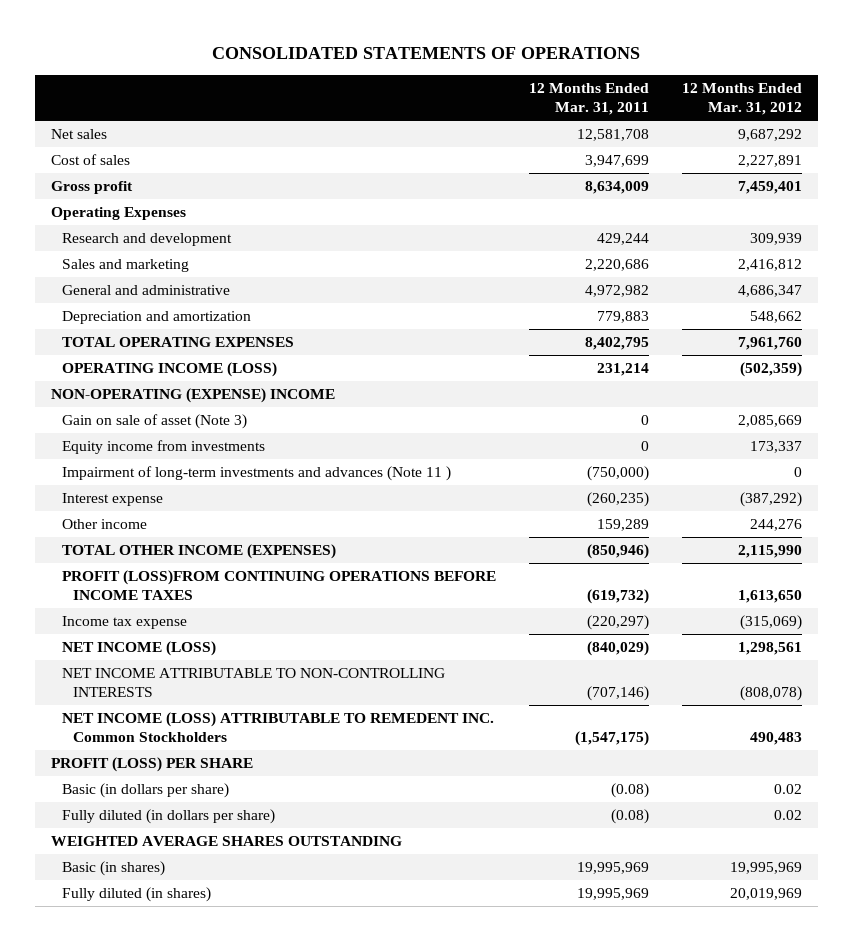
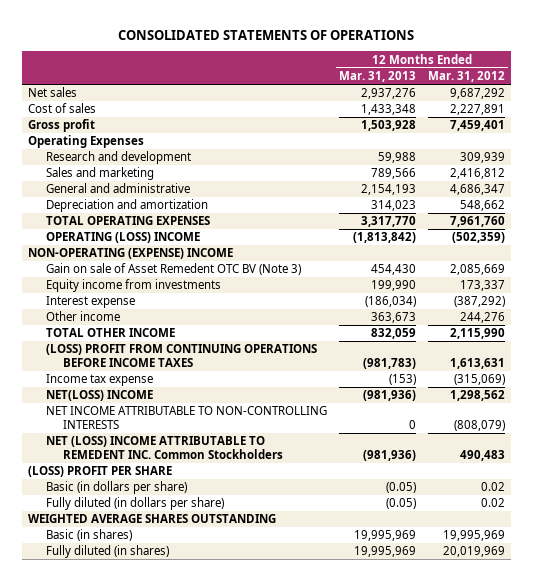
[528,83,649,116] 12 Months Ended Mar. 31, 2011 -> none
none -> [338,71,416,83] Mar. 31, 2013
[62,362,278,378] OPERATING INCOME (LOSS) -> [45,232,200,244] OPERATING (LOSS) INCOME
[62,414,248,430] Gain on sale of asset (Note 3) -> [45,263,301,276] Gain on sale of Asset Remedent OTC BV (Note 3)
[62,466,452,482] Impairment of long-term investments and advances (Note 11 ) -> none
[62,544,337,560] TOTAL OTHER INCOME (EXPENSES) -> [45,328,175,338] TOTAL OTHER INCOME
[62,570,497,601] PROFIT (LOSS)FROM CONTINUING OPERATIONS BEFORE INCOME TAXES -> [45,344,317,367] (LOSS) PROFIT FROM CONTINUING OPERATIONS BEFORE INCOME TAXES
[737,590,802,604] 1,613,650 -> [449,357,505,369] 1,613,631
[62,641,217,657] NET INCOME (LOSS) -> [45,390,153,402] NET(LOSS) INCOME
[737,642,802,656] 1,298,561 -> [449,390,505,402] 1,298,562
[739,686,802,702] (808,078) -> [453,419,505,431] (808,079)
[62,712,495,743] NET INCOME (LOSS) ATTRIBUTABLE TO REMEDENT INC. Common Stockholders -> [45,436,284,459] NET (LOSS) INCOME ATTRIBUTABLE TO REMEDENT INC. Common Stockholders
[51,757,254,773] PROFIT (LOSS) PER SHARE -> [27,466,172,478] (LOSS) PROFIT PER SHARE

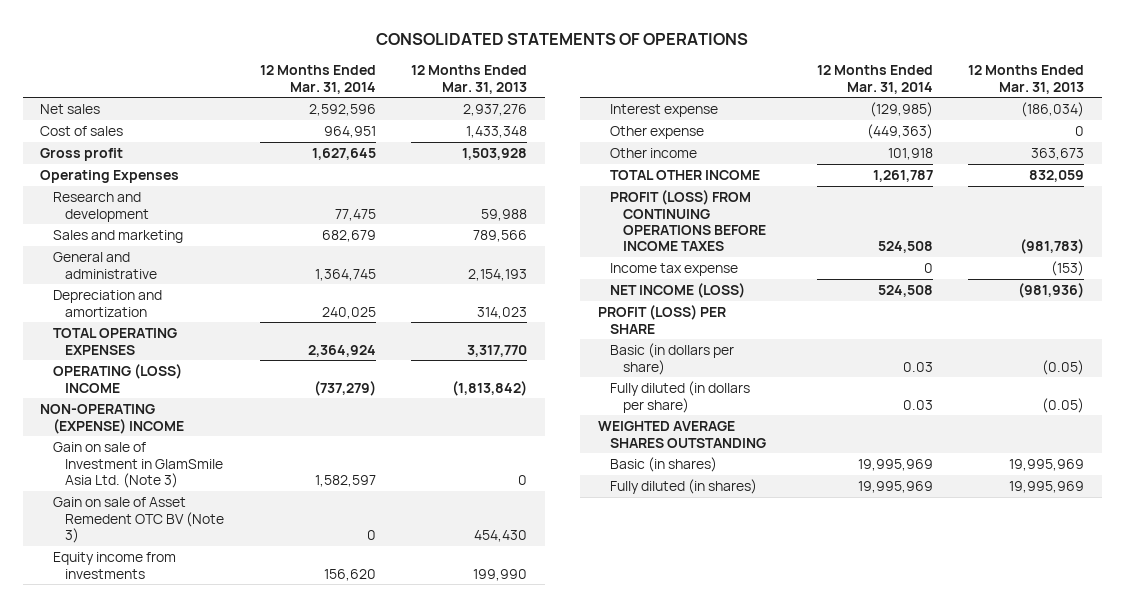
[427,71,505,83] Mar. 31, 2012 -> none
none -> [259,65,376,94] 12 Months Ended Mar. 31, 2014
none -> [52,442,224,489] Gain on sale of Investment in GlamSmile Asia Ltd. (Note 3)
none -> [610,126,705,140] Other expense
[45,344,317,367] (LOSS) PROFIT FROM CONTINUING OPERATIONS BEFORE INCOME TAXES -> [610,190,766,252] PROFIT (LOSS) FROM CONTINUING OPERATIONS BEFORE INCOME TAXES
[45,406,327,429] NET INCOME ATTRIBUTABLE TO NON-CONTROLLING INTERESTS -> none
[45,436,284,459] NET (LOSS) INCOME ATTRIBUTABLE TO REMEDENT INC. Common Stockholders -> none
[45,390,153,402] NET(LOSS) INCOME -> [610,283,746,299] NET INCOME (LOSS)
[27,466,172,478] (LOSS) PROFIT PER SHARE -> [597,305,726,334] PROFIT (LOSS) PER SHARE

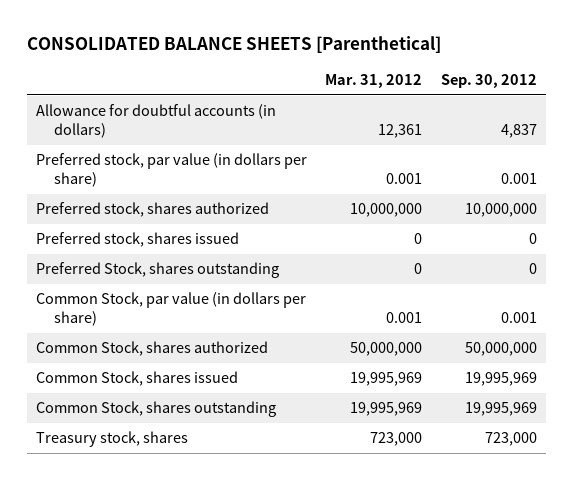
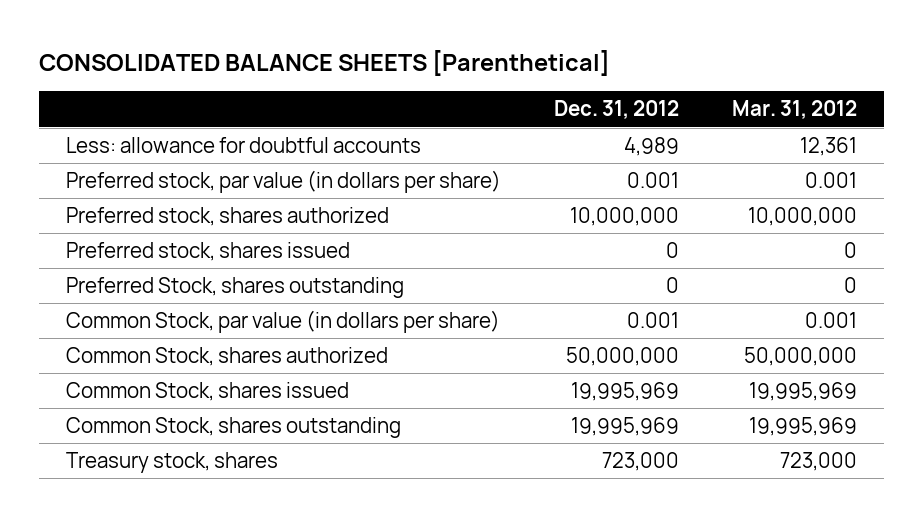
[440,74,537,89] Sep. 30, 2012 -> none
none -> [554,100,680,120] Dec. 31, 2012
[36,104,277,138] Allowance for doubtful accounts (in dollars) -> [66,137,422,154] Less: allowance for doubtful accounts

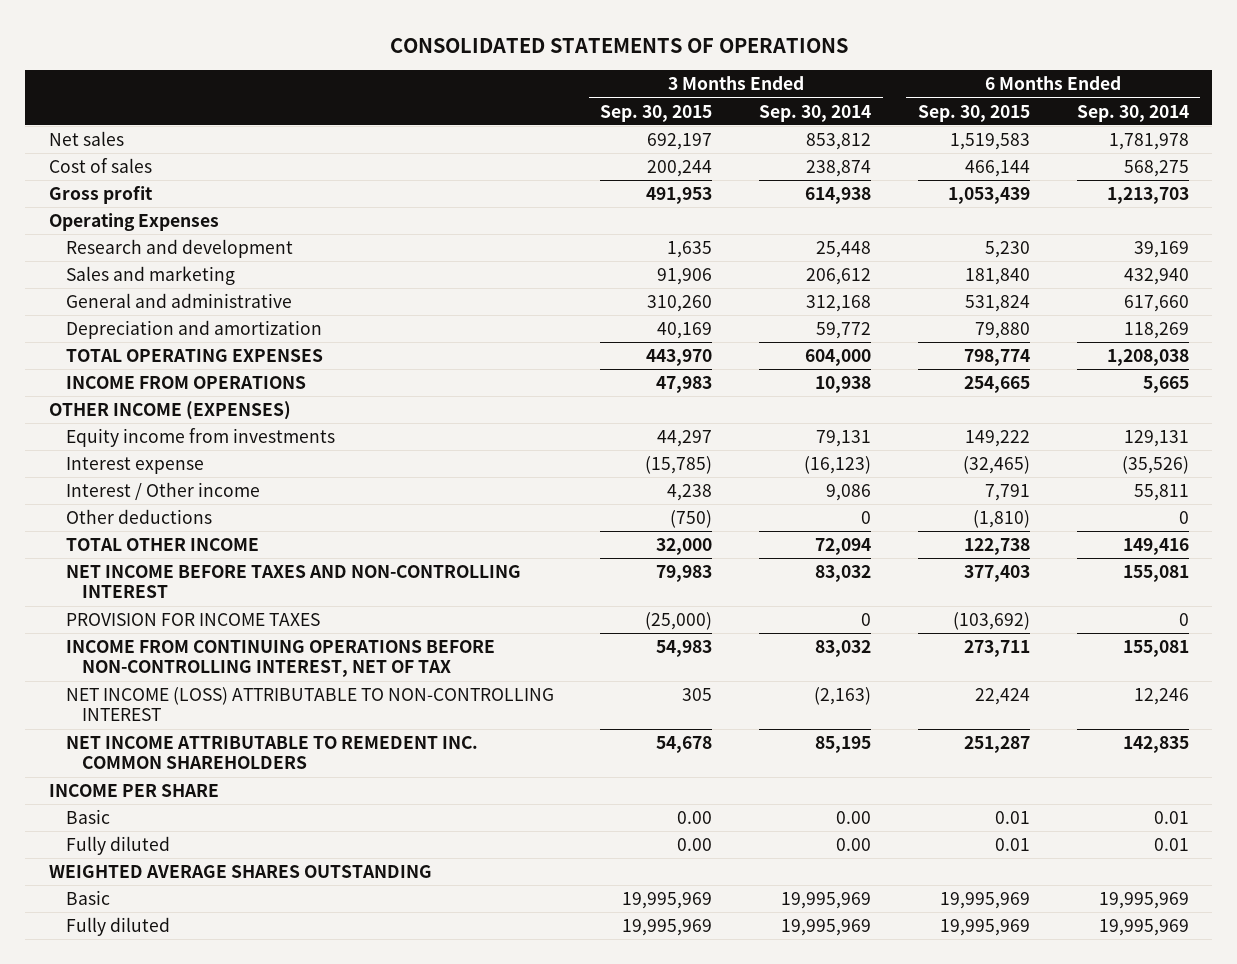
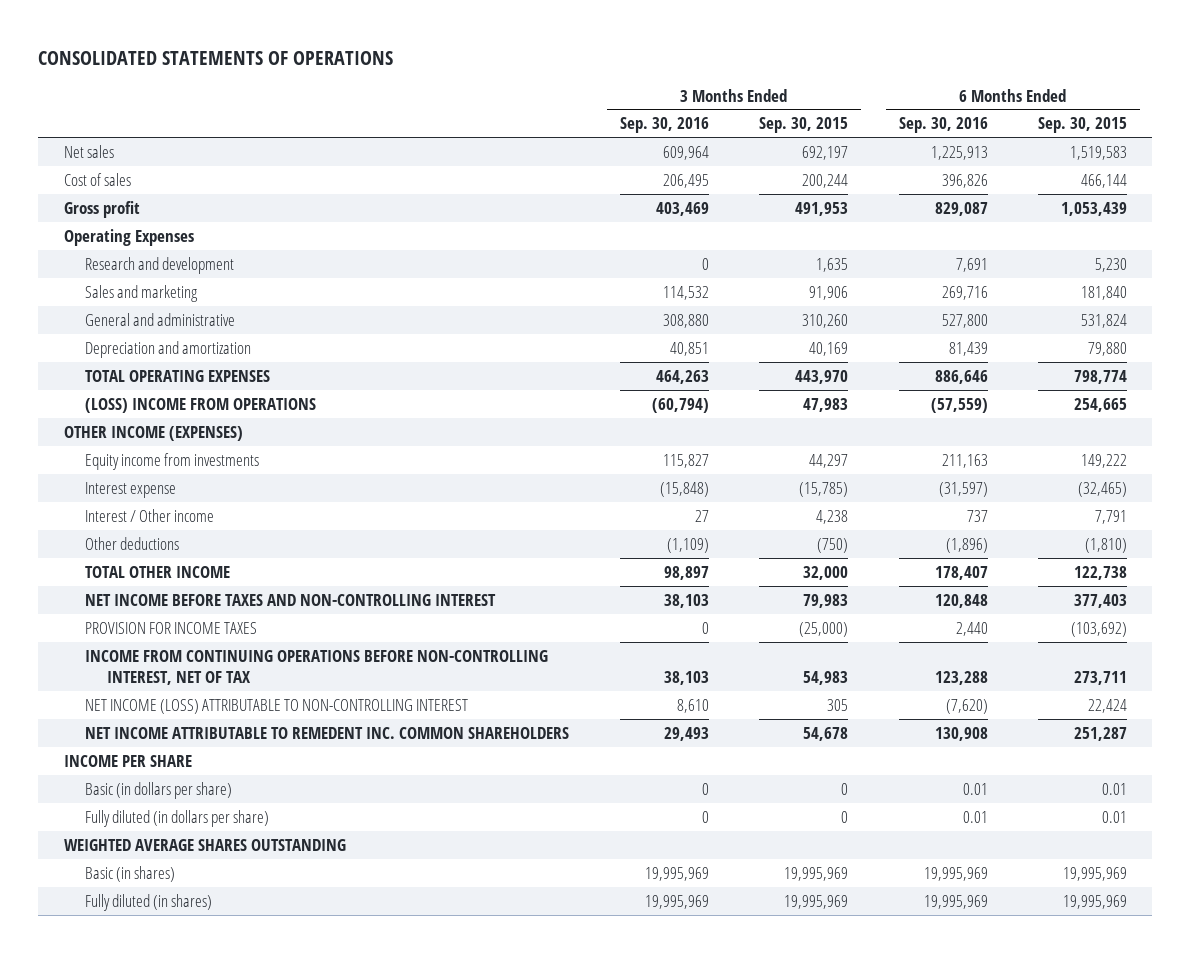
[759,104,872,122] Sep. 30, 2014 -> none
[1076,104,1189,122] Sep. 30, 2014 -> none
none -> [619,117,709,134] Sep. 30, 2016
none -> [898,117,988,134] Sep. 30, 2016
[65,376,306,390] INCOME FROM OPERATIONS -> [85,397,317,413] (LOSS) INCOME FROM OPERATIONS
[65,809,110,825] Basic -> [85,781,233,799] Basic (in dollars per share)
[677,811,713,825] 0.00 -> [841,782,849,795] 0
[65,836,170,856] Fully diluted -> [85,809,270,827] Fully diluted (in dollars per share)
[677,838,713,852] 0.00 -> [841,810,849,823] 0
[65,890,110,906] Basic -> [85,865,176,882] Basic (in shares)
[65,917,170,937] Fully diluted -> [85,893,213,911] Fully diluted (in shares)

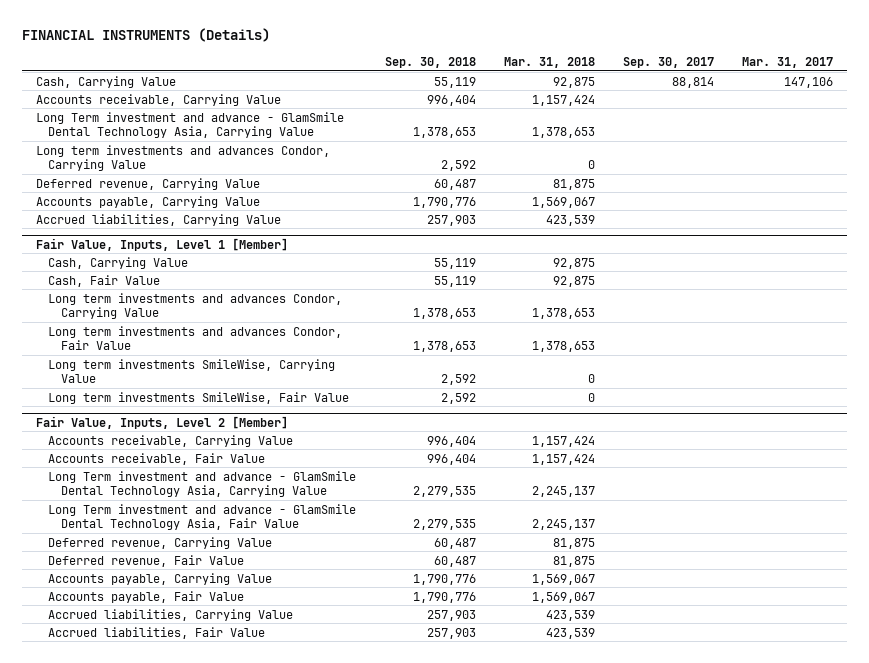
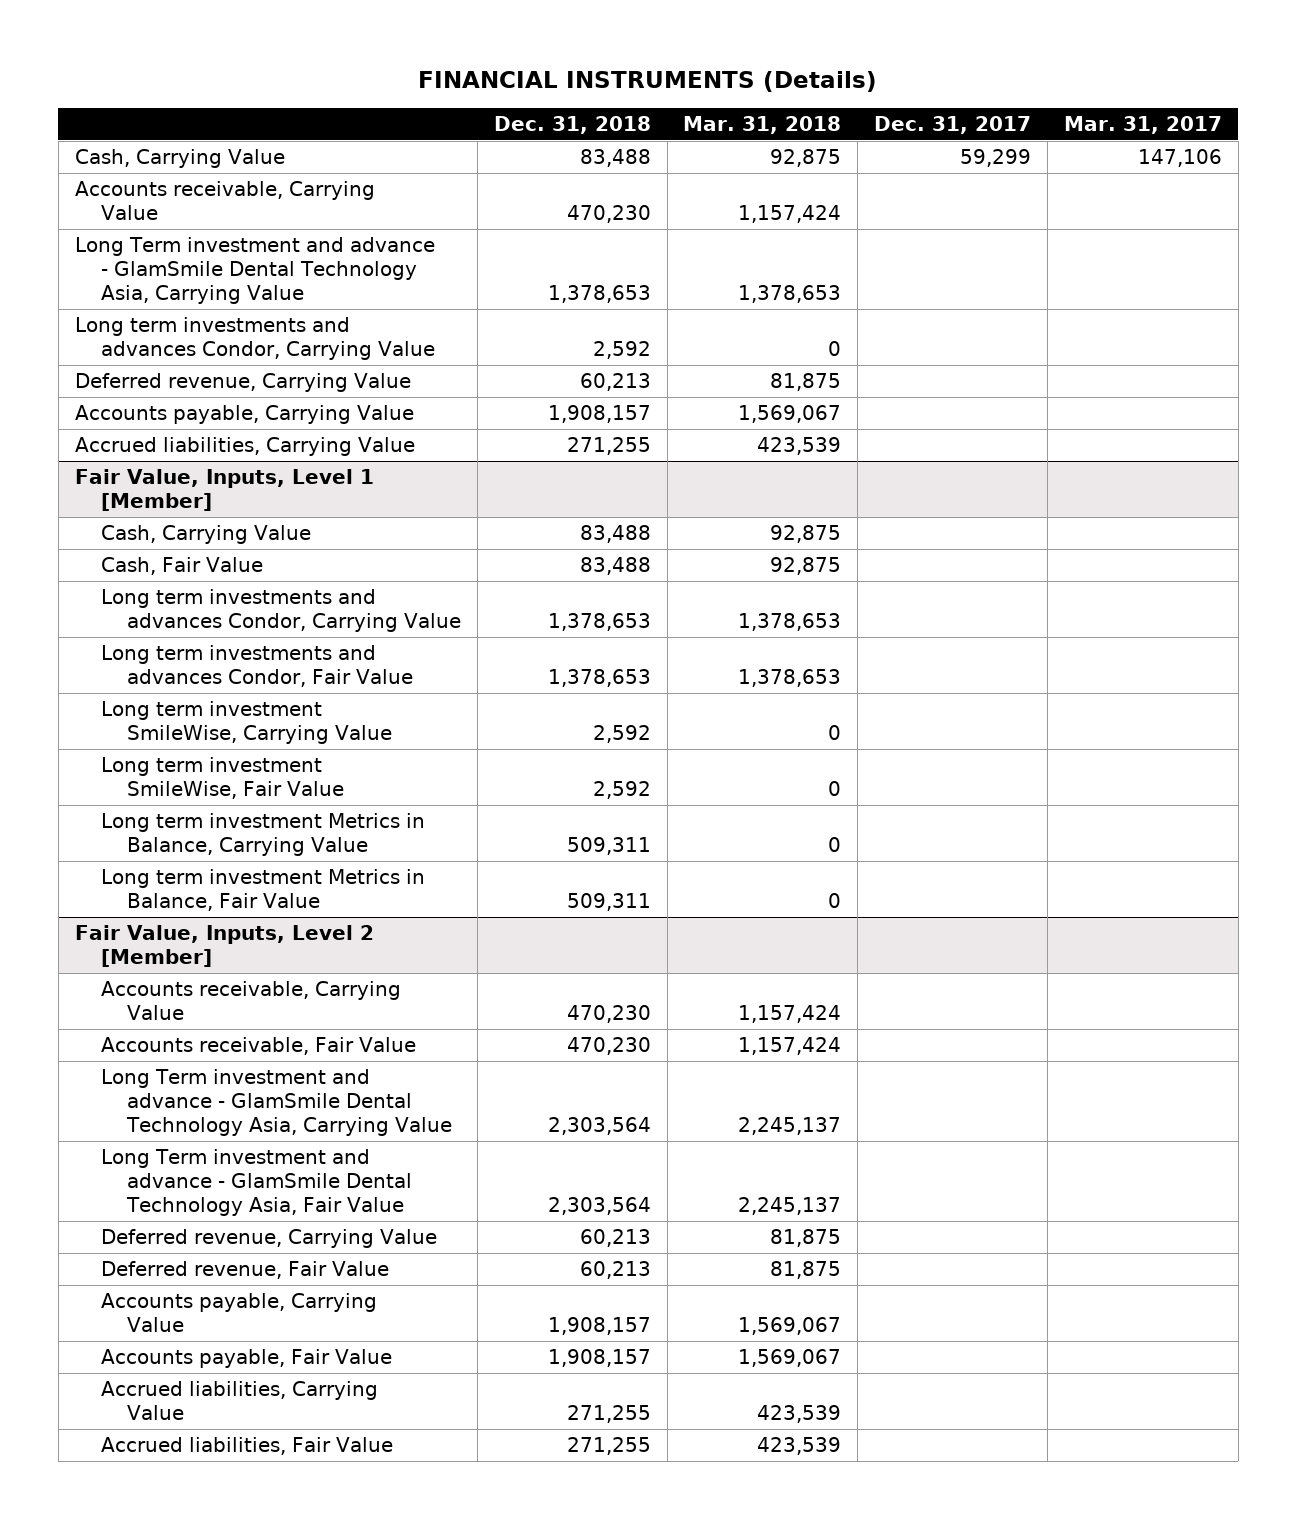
[384,57,476,69] Sep. 30, 2018 -> none
[622,57,714,69] Sep. 30, 2017 -> none
none -> [493,115,651,134] Dec. 31, 2018
none -> [874,115,1032,134] Dec. 31, 2017
[48,358,336,383] Long term investments SmileWise, Carrying Value -> [100,701,393,744] Long term investment SmileWise, Carrying Value
[48,391,350,404] Long term investments SmileWise, Fair Value -> [100,757,345,799] Long term investment SmileWise, Fair Value
none -> [100,813,425,856] Long term investment Metrics in Balance, Carrying Value
none -> [100,869,425,911] Long term investment Metrics in Balance, Fair Value

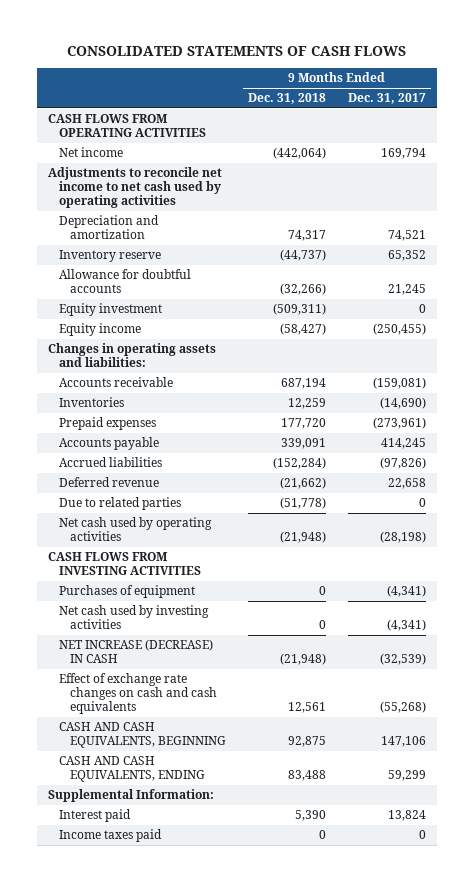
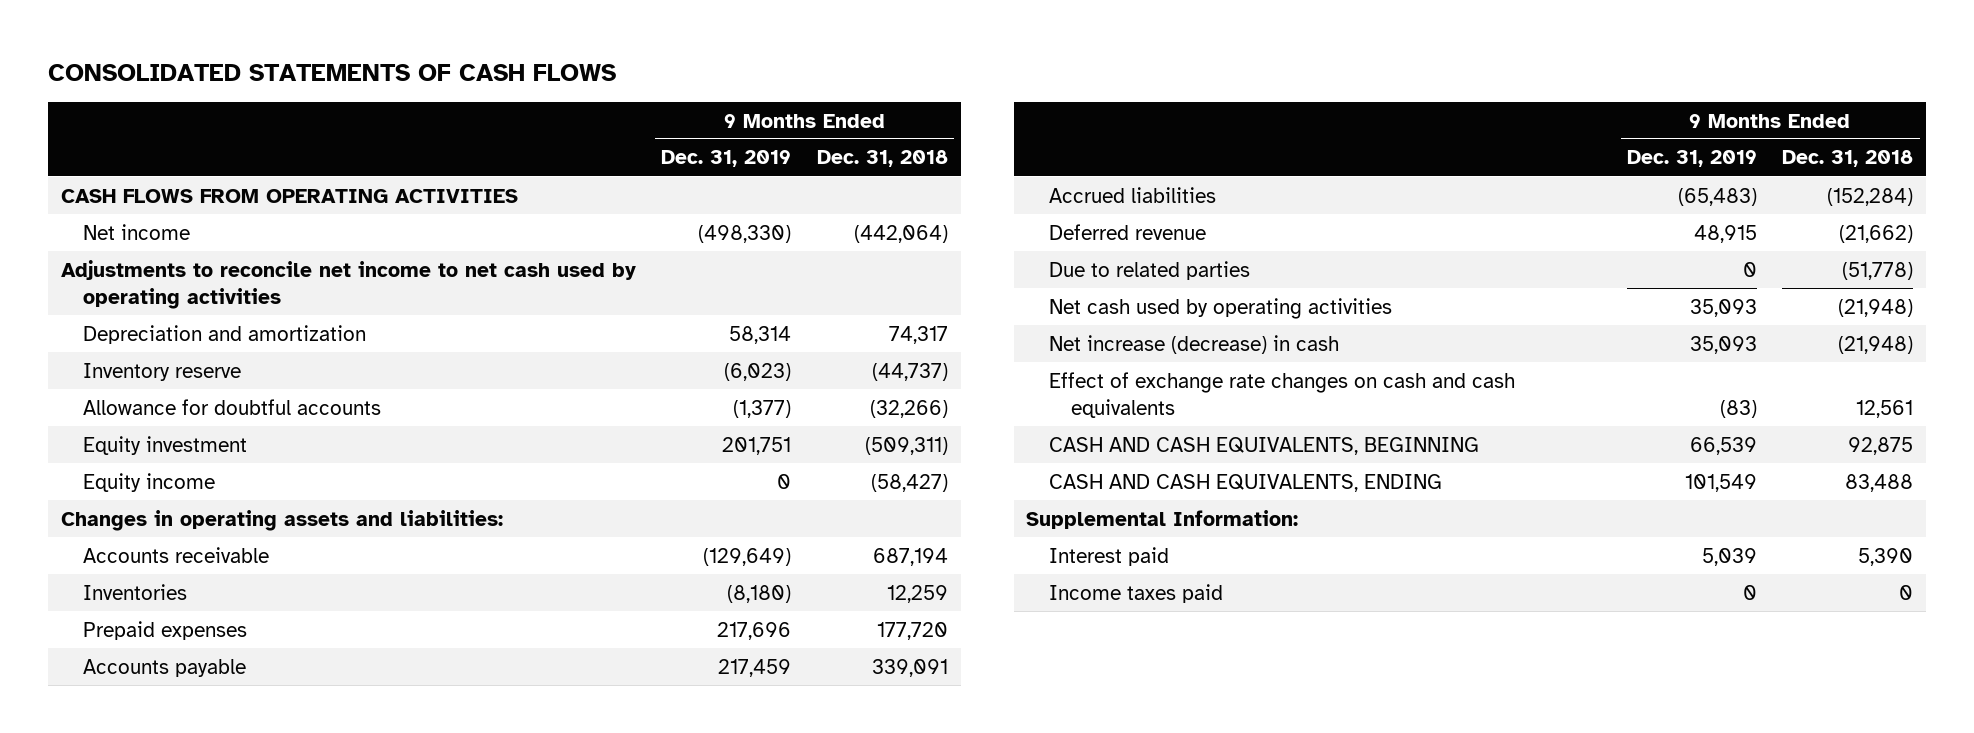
[347,93,426,105] Dec. 31, 2017 -> none
none -> [661,150,792,168] Dec. 31, 2019
[48,552,202,576] CASH FLOWS FROM INVESTING ACTIVITIES -> none
[59,585,196,599] Purchases of equipment -> none
[59,605,210,630] Net cash used by investing activities -> none
[59,639,214,664] NET INCREASE (DECREASE) IN CASH -> [1048,334,1339,354] Net increase (decrease) in cash

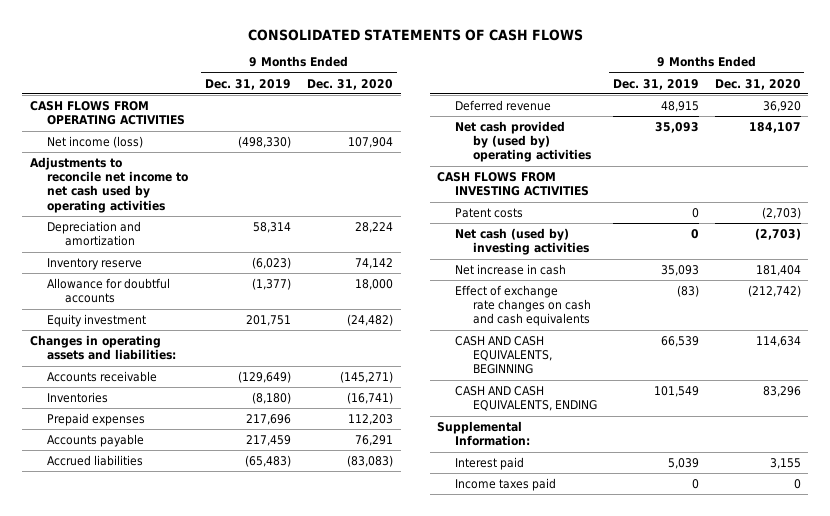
[816,150,948,168] Dec. 31, 2018 -> none
none -> [306,78,393,90] Dec. 31, 2020
[83,223,191,240] Net income -> [47,135,144,148] Net income (loss)
[83,472,216,492] Equity income -> none
[1048,260,1250,280] Due to related parties -> none
[1048,297,1392,319] Net cash used by operating activities -> [455,120,592,163] Net cash provided by (used by) operating activities
none -> [437,171,590,197] CASH FLOWS FROM INVESTING ACTIVITIES
none -> [455,207,524,218] Patent costs
none -> [455,227,590,256] Net cash (used by) investing activities
[1048,334,1339,354] Net increase (decrease) in cash -> [455,263,567,275] Net increase in cash

